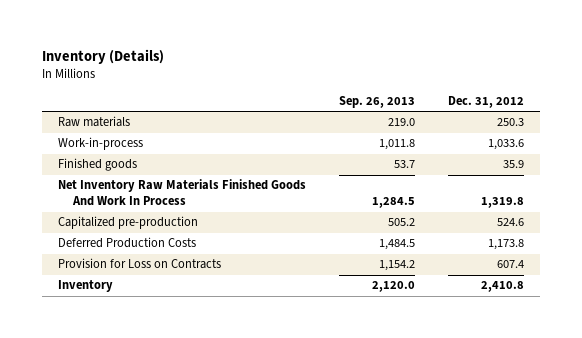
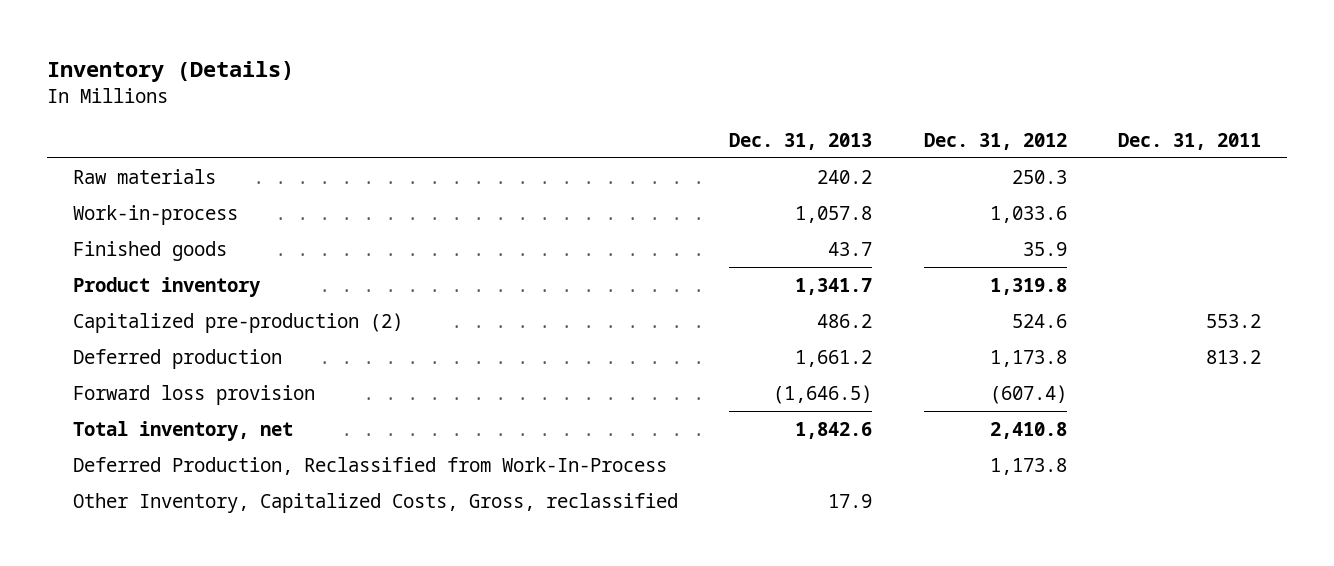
[338,95,415,108] Sep. 26, 2013 -> none
none -> [729,132,873,150] Dec. 31, 2013
none -> [1118,132,1262,150] Dec. 31, 2011
[58,179,307,207] Net Inventory Raw Materials Finished Goods And Work In Process -> [72,276,261,297] Product inventory
[58,216,199,230] Capitalized pre-production -> [72,312,403,333] Capitalized pre-production (2)
[58,237,197,249] Deferred Production Costs -> [72,348,282,369] Deferred production
[58,258,222,270] Provision for Loss on Contracts -> [72,384,315,405] Forward loss provision
[496,260,524,269] 607.4 -> [989,384,1067,404] (607.4)
[58,280,114,293] Inventory -> [72,420,293,441] Total inventory, net
none -> [72,456,667,475] Deferred Production, Reclassified from Work-In-Process
none -> [72,492,678,513] Other Inventory, Capitalized Costs, Gross, reclassified

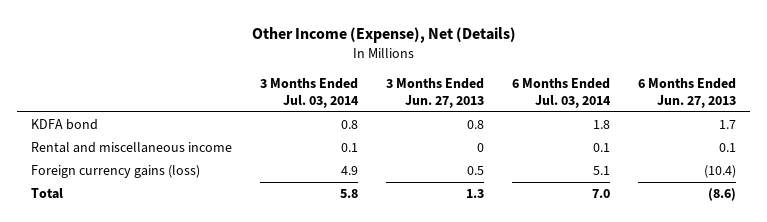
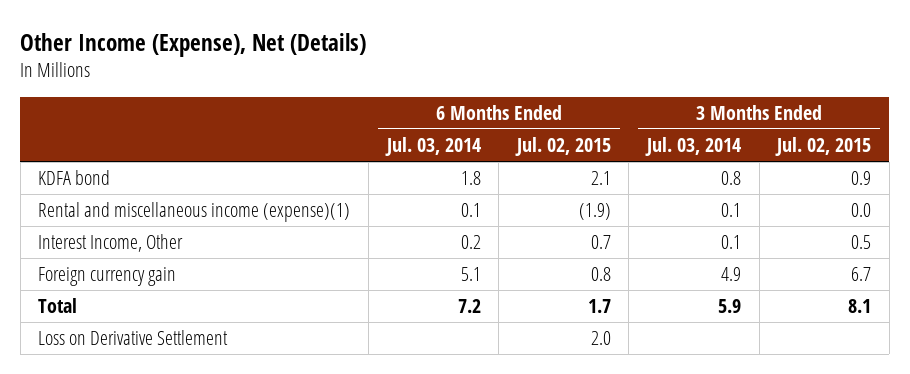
[386,78,485,109] 3 Months Ended Jun. 27, 2013 -> none
[637,78,736,109] 6 Months Ended Jun. 27, 2013 -> none
none -> [514,136,611,156] Jul. 02, 2015
none -> [775,136,872,156] Jul. 02, 2015
[31,141,233,153] Rental and miscellaneous income -> [38,202,351,223] Rental and miscellaneous income (expense)(1)
none -> [38,234,184,253] Interest Income, Other
[31,164,201,178] Foreign currency gains (loss) -> [38,267,177,287] Foreign currency gain
[340,188,359,198] 5.8 -> [718,299,742,314] 5.9
[592,188,611,198] 7.0 -> [457,299,481,314] 7.2
none -> [38,330,229,346] Loss on Derivative Settlement

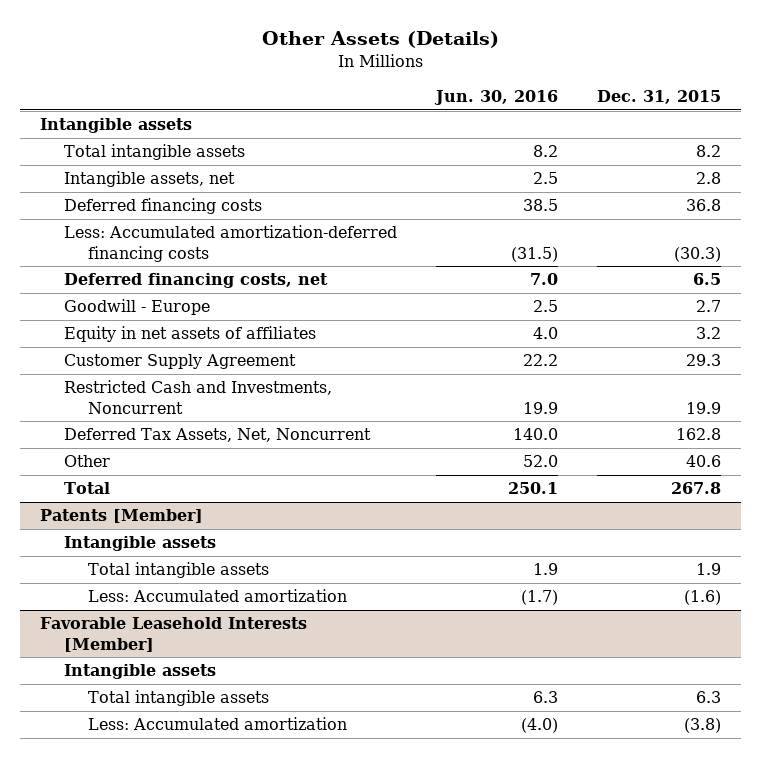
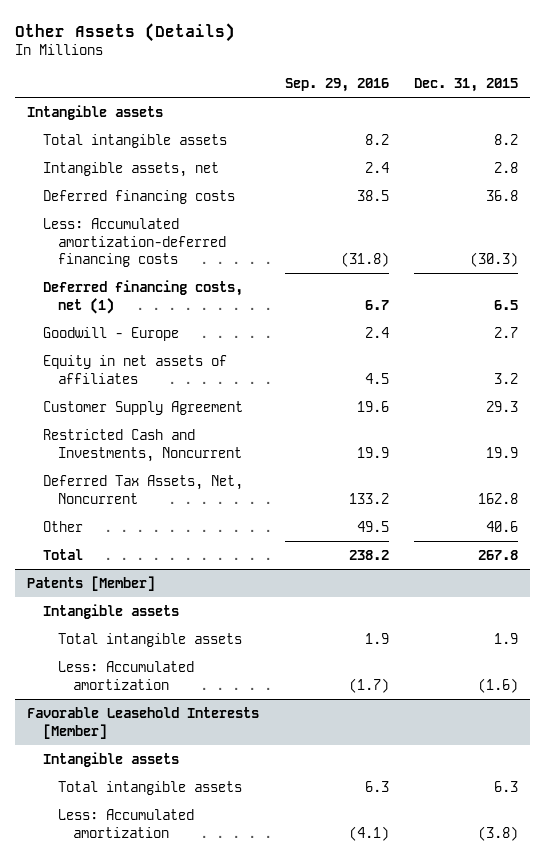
[433,90,558,106] Jun. 30, 2016 -> none
none -> [284,78,389,93] Sep. 29, 2016
[63,273,328,289] Deferred financing costs, net -> [42,279,243,314] Deferred financing costs, net (1)

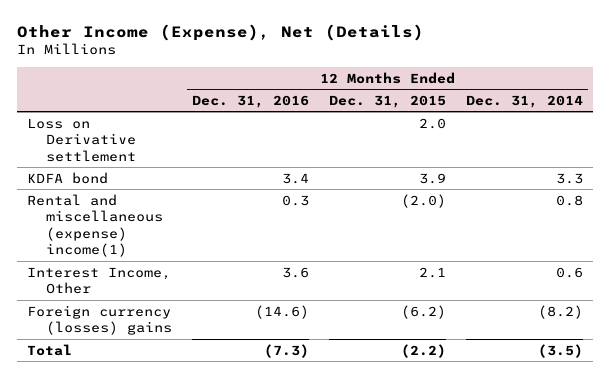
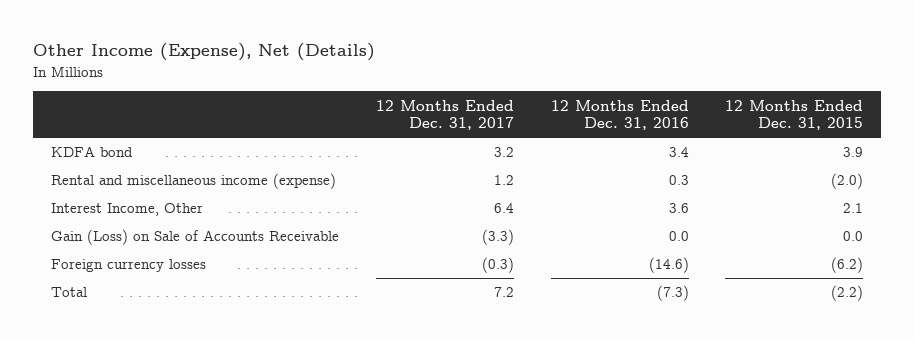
[466,94,584,108] Dec. 31, 2014 -> none
none -> [376,99,515,131] 12 Months Ended Dec. 31, 2017
[26,117,137,162] Loss on Derivative settlement -> none
[26,193,164,258] Rental and miscellaneous (expense) income(1) -> [51,173,337,190] Rental and miscellaneous income (expense)
none -> [51,229,340,246] Gain (Loss) on Sale of Accounts Receivable
[26,304,173,336] Foreign currency (losses) gains -> [51,259,207,273] Foreign currency losses

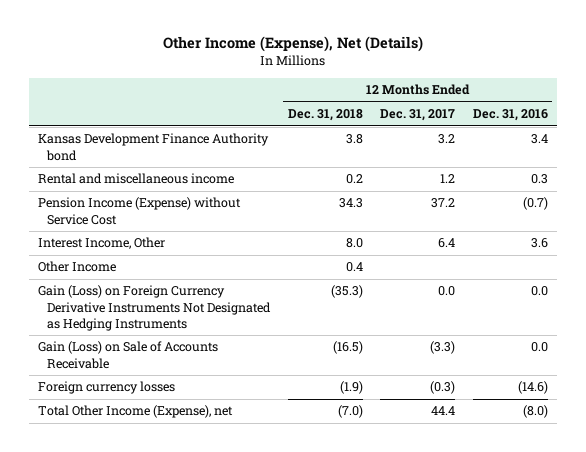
[725,99,864,131] 12 Months Ended Dec. 31, 2015 -> none
none -> [287,109,363,122] Dec. 31, 2018
[51,146,134,158] KDFA bond -> [37,133,269,161] Kansas Development Finance Authority bond
[51,173,337,190] Rental and miscellaneous income (expense) -> [37,173,234,185] Rental and miscellaneous income
none -> [37,197,241,225] Pension Income (Expense) without Service Cost
none -> [37,261,116,273] Other Income
none -> [37,285,272,331] Gain (Loss) on Foreign Currency Derivative Instruments Not Designated as Hedging Instruments
[51,287,88,298] Total -> [37,405,233,419] Total Other Income (Expense), net
[494,287,515,298] 7.2 -> [431,406,456,416] 44.4
[656,285,689,302] (7.3) -> [522,405,548,419] (8.0)

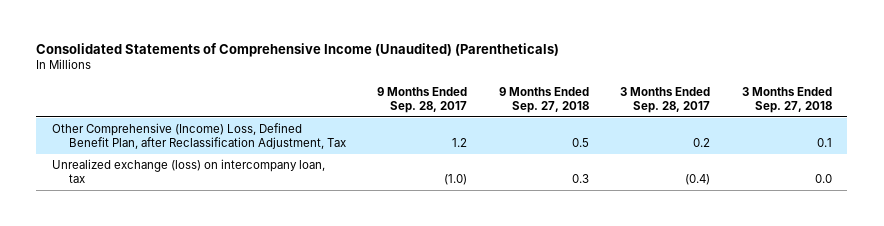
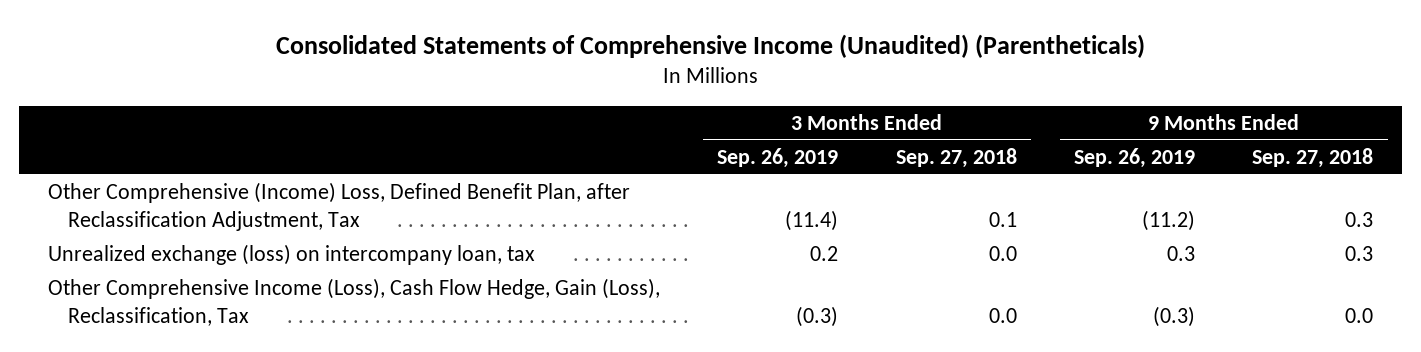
[377,87,468,113] 9 Months Ended Sep. 28, 2017 -> none
[620,87,711,113] 3 Months Ended Sep. 28, 2017 -> none
none -> [717,147,839,168] Sep. 26, 2019
none -> [1074,147,1196,168] Sep. 26, 2019
[571,137,589,147] 0.5 -> [1345,212,1374,228] 0.3
none -> [47,278,660,327] Other Comprehensive Income (Loss), Cash Flow Hedge, Gain (Loss), Reclassification, Tax

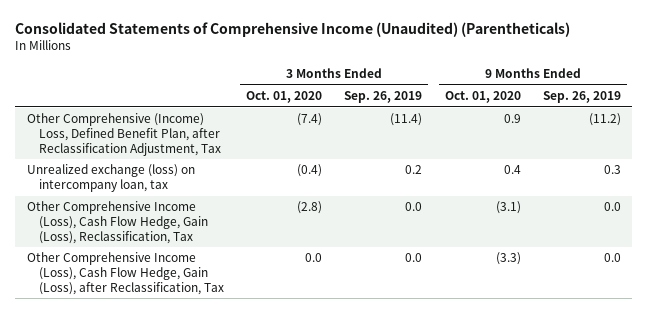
[895,147,1017,168] Sep. 27, 2018 -> none
[1252,147,1374,168] Sep. 27, 2018 -> none
none -> [245,90,322,103] Oct. 01, 2020
none -> [444,90,521,103] Oct. 01, 2020
[796,306,839,328] (0.3) -> [405,202,423,212] 0.0
[1153,306,1196,328] (0.3) -> [603,202,621,212] 0.0
none -> [26,252,224,295] Other Comprehensive Income (Loss), Cash Flow Hedge, Gain (Loss), after Reclassification, Tax

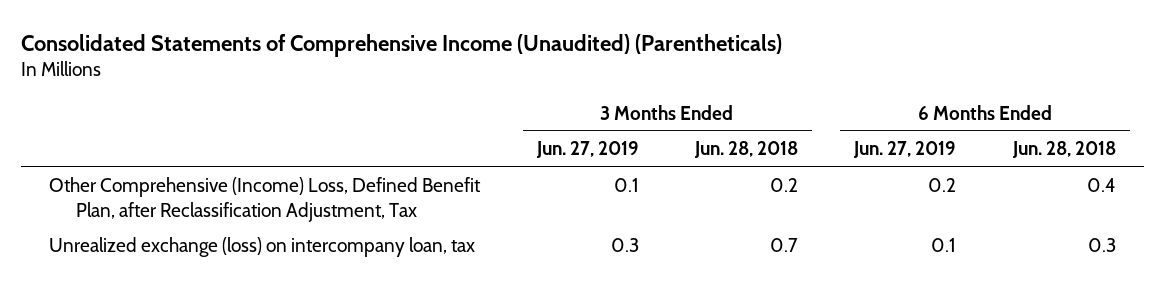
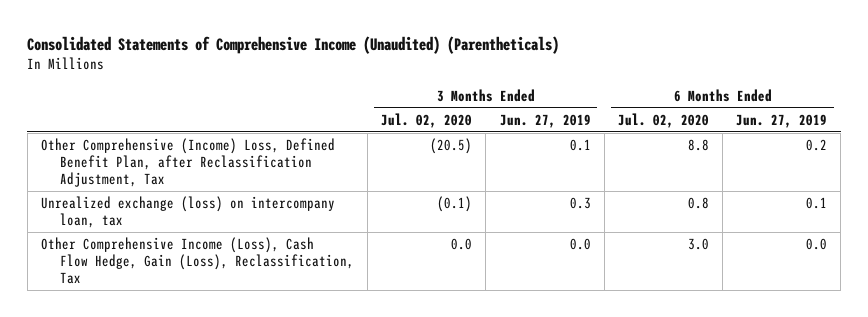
[694,141,799,159] Jun. 28, 2018 -> none
[1011,141,1116,159] Jun. 28, 2018 -> none
none -> [381,112,473,128] Jul. 02, 2020
none -> [617,112,709,128] Jul. 02, 2020
none -> [41,237,354,284] Other Comprehensive Income (Loss), Cash Flow Hedge, Gain (Loss), Reclassification, Tax

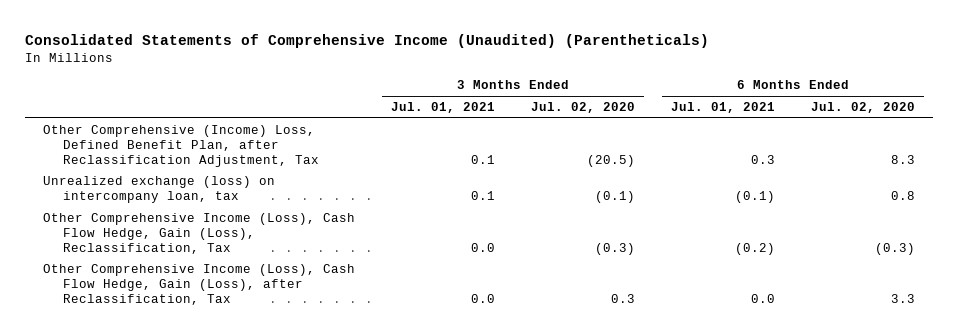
[499,113,591,128] Jun. 27, 2019 -> none
[736,113,828,128] Jun. 27, 2019 -> none
none -> [390,102,495,114] Jul. 01, 2021
none -> [670,102,775,114] Jul. 01, 2021
[687,139,709,152] 8.8 -> [890,154,915,164] 8.3
[451,238,473,251] 0.0 -> [594,242,635,255] (0.3)
[687,238,709,251] 3.0 -> [874,242,915,255] (0.3)
none -> [42,264,355,305] Other Comprehensive Income (Loss), Cash Flow Hedge, Gain (Loss), after Reclassification, Tax

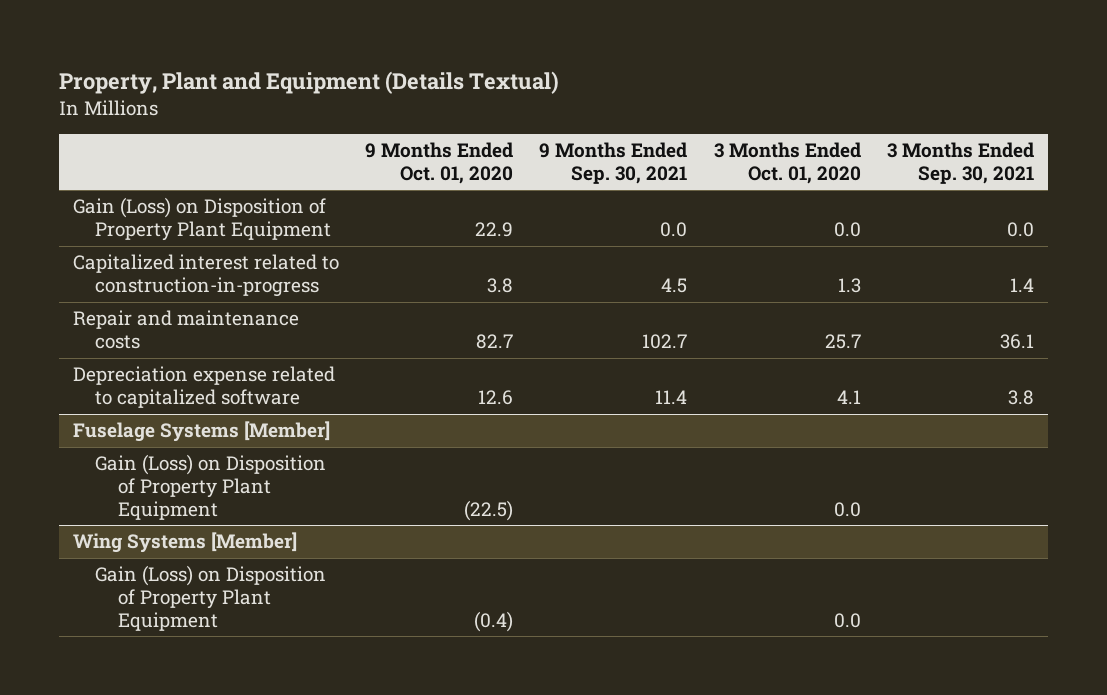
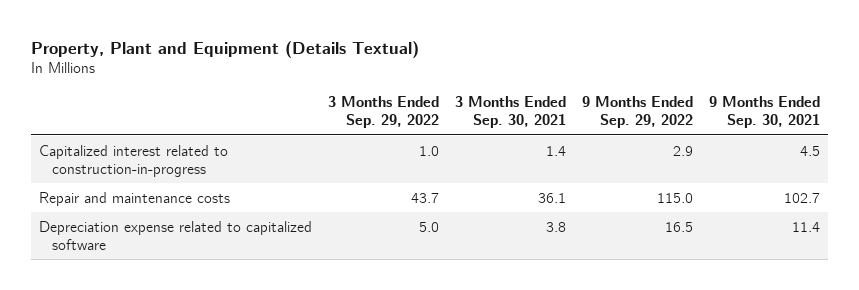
[365,141,514,184] 9 Months Ended Oct. 01, 2020 -> none
[713,141,861,184] 3 Months Ended Oct. 01, 2020 -> none
none -> [328,96,440,129] 3 Months Ended Sep. 29, 2022
none -> [581,96,693,129] 9 Months Ended Sep. 29, 2022
[72,197,332,242] Gain (Loss) on Disposition of Property Plant Equipment -> none
[72,421,330,443] Fuselage Systems [Member] -> none
[95,454,327,520] Gain (Loss) on Disposition of Property Plant Equipment -> none
[72,532,297,554] Wing Systems [Member] -> none
[95,565,327,631] Gain (Loss) on Disposition of Property Plant Equipment -> none

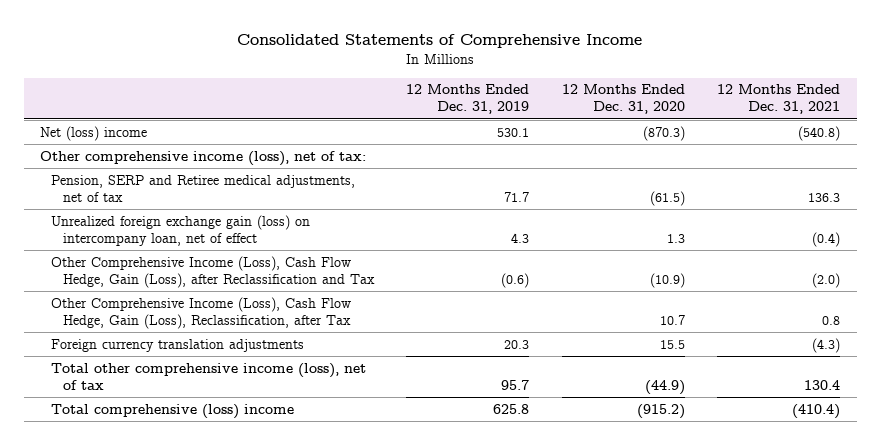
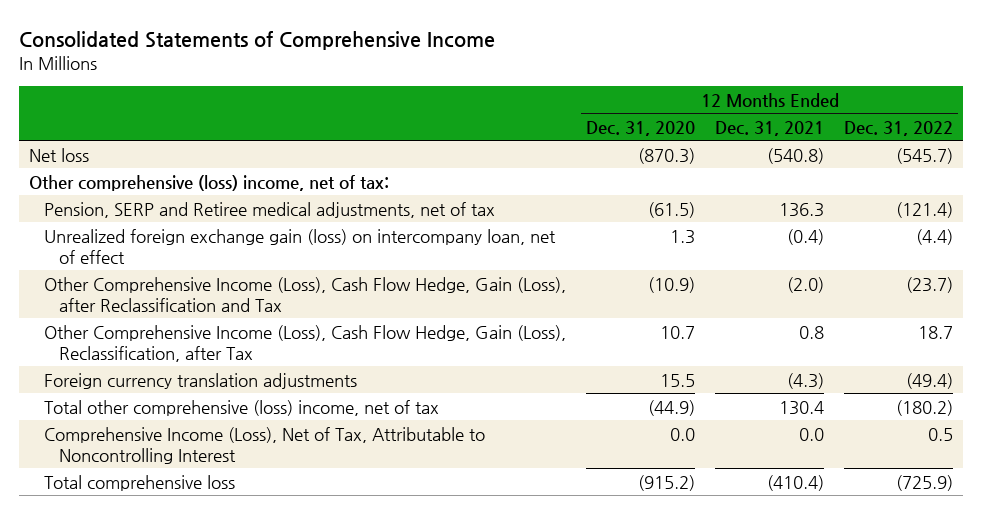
[406,84,530,115] 12 Months Ended Dec. 31, 2019 -> none
none -> [844,120,954,136] Dec. 31, 2022
[39,125,147,141] Net (loss) income -> [29,147,90,162] Net loss
[39,150,366,166] Other comprehensive income (loss), net of tax: -> [29,174,390,191] Other comprehensive (loss) income, net of tax:
[51,362,367,390] Total other comprehensive income (loss), net of tax -> [44,399,440,416] Total other comprehensive (loss) income, net of tax
none -> [44,426,486,464] Comprehensive Income (Loss), Net of Tax, Attributable to Noncontrolling Interest
[51,403,295,419] Total comprehensive (loss) income -> [44,474,236,491] Total comprehensive loss

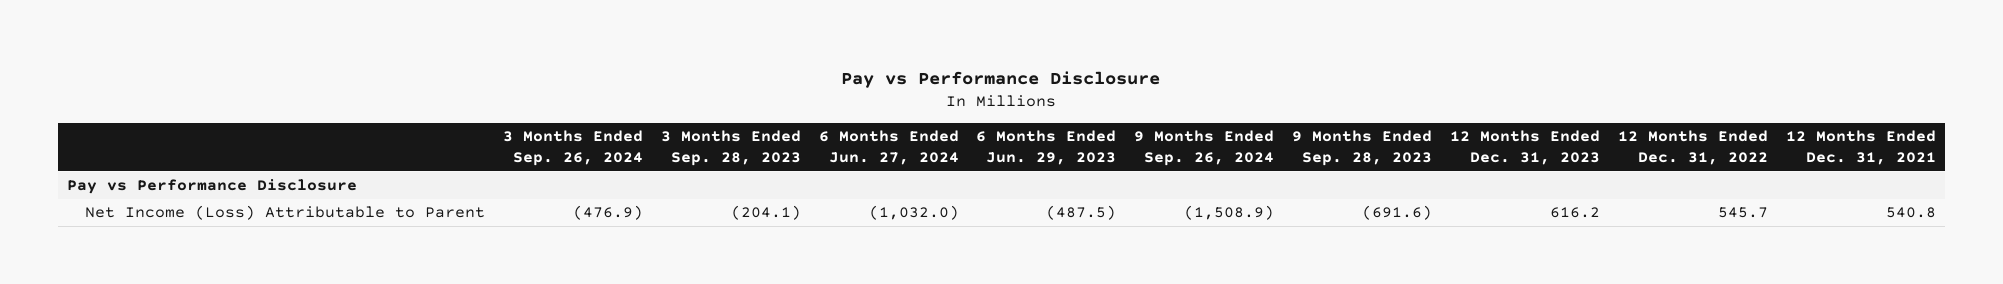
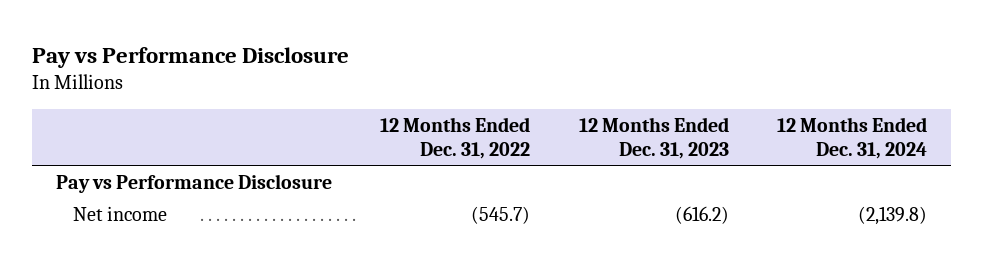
[502,130,643,167] 3 Months Ended Sep. 26, 2024 -> none
[660,130,801,167] 3 Months Ended Sep. 28, 2023 -> none
[818,130,959,166] 6 Months Ended Jun. 27, 2024 -> none
[976,130,1117,166] 6 Months Ended Jun. 29, 2023 -> none
[1134,130,1275,167] 9 Months Ended Sep. 26, 2024 -> none
[1292,130,1433,167] 9 Months Ended Sep. 28, 2023 -> none
[1785,130,1936,166] 12 Months Ended Dec. 31, 2021 -> none
none -> [776,116,927,160] 12 Months Ended Dec. 31, 2024
[84,205,485,221] Net Income (Loss) Attributable to Parent -> [73,205,168,221] Net income
[1550,207,1601,219] 616.2 -> [674,205,729,224] (616.2)
[1718,207,1769,219] 545.7 -> [471,205,531,224] (545.7)

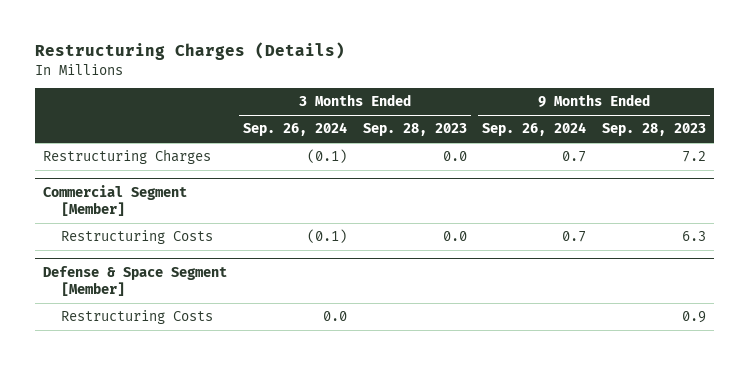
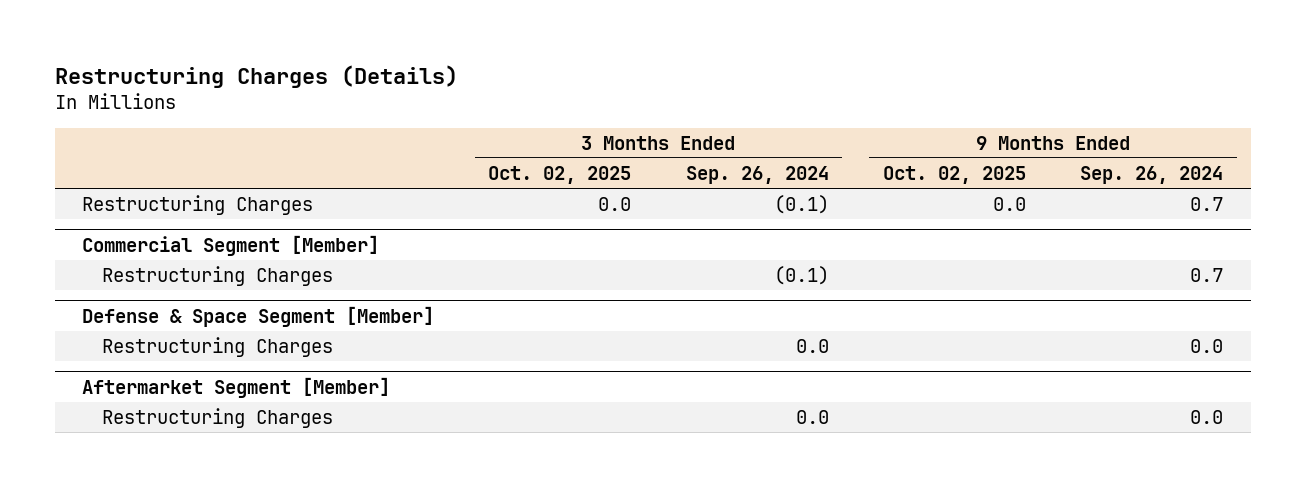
[362,123,467,137] Sep. 28, 2023 -> none
[602,123,707,137] Sep. 28, 2023 -> none
none -> [488,165,632,184] Oct. 02, 2025
none -> [882,165,1026,184] Oct. 02, 2025
[61,230,214,245] Restructuring Costs -> none
none -> [102,265,334,286] Restructuring Charges
[61,310,214,325] Restructuring Costs -> none
none -> [102,336,334,357] Restructuring Charges
none -> [81,376,390,398] Aftermarket Segment [Member]
none -> [102,407,334,428] Restructuring Charges

